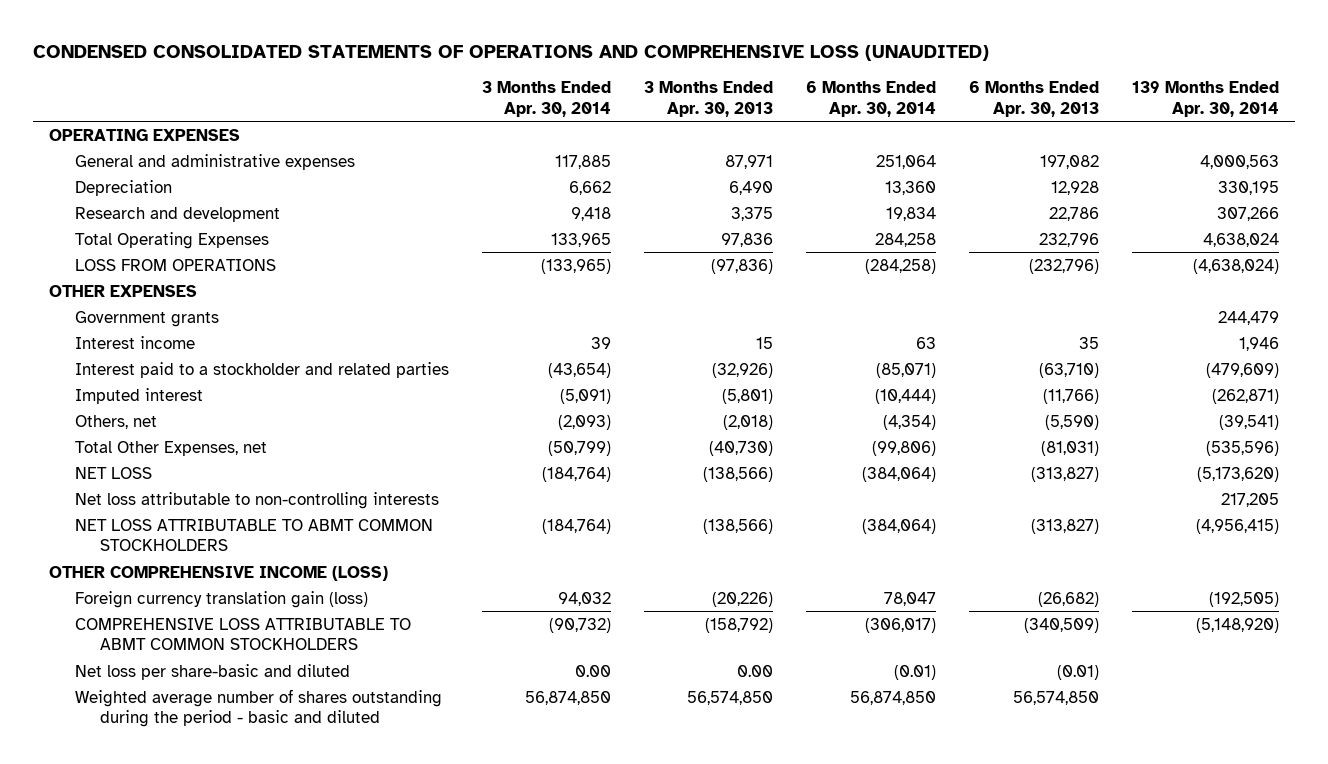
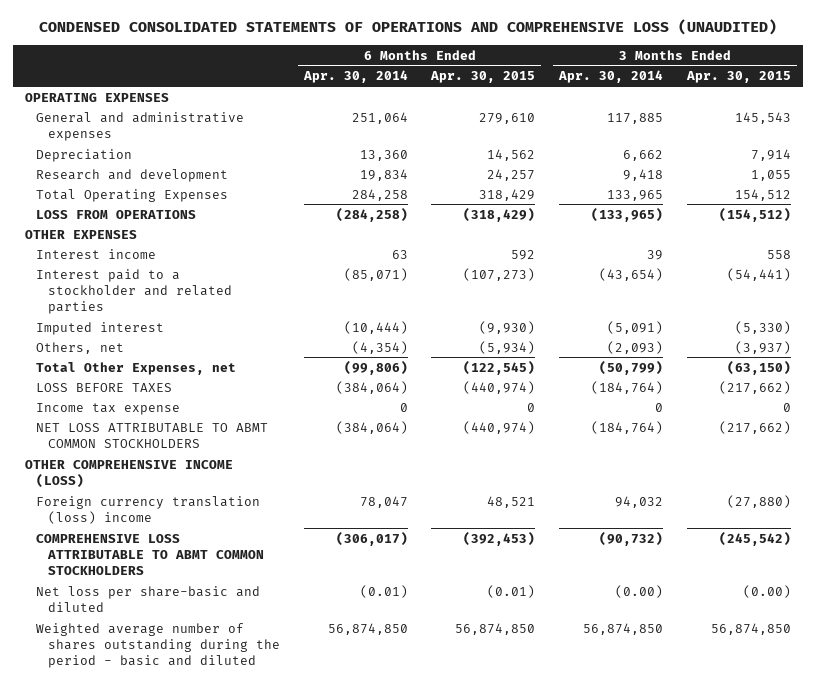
[643,80,773,117] 3 Months Ended Apr. 30, 2013 -> none
[968,80,1099,117] 6 Months Ended Apr. 30, 2013 -> none
[1131,80,1279,117] 139 Months Ended Apr. 30, 2014 -> none
none -> [430,71,536,84] Apr. 30, 2015
none -> [685,71,791,84] Apr. 30, 2015
[74,310,219,327] Government grants -> none
[74,491,439,509] Net loss attributable to non-controlling interests -> none
[74,466,152,479] NET LOSS -> [36,382,173,392] LOSS BEFORE TAXES
none -> [36,402,181,415] Income tax expense
[74,590,368,608] Foreign currency translation gain (loss) -> [36,495,261,524] Foreign currency translation (loss) income
[574,664,611,677] 0.00 -> [615,584,664,598] (0.00)

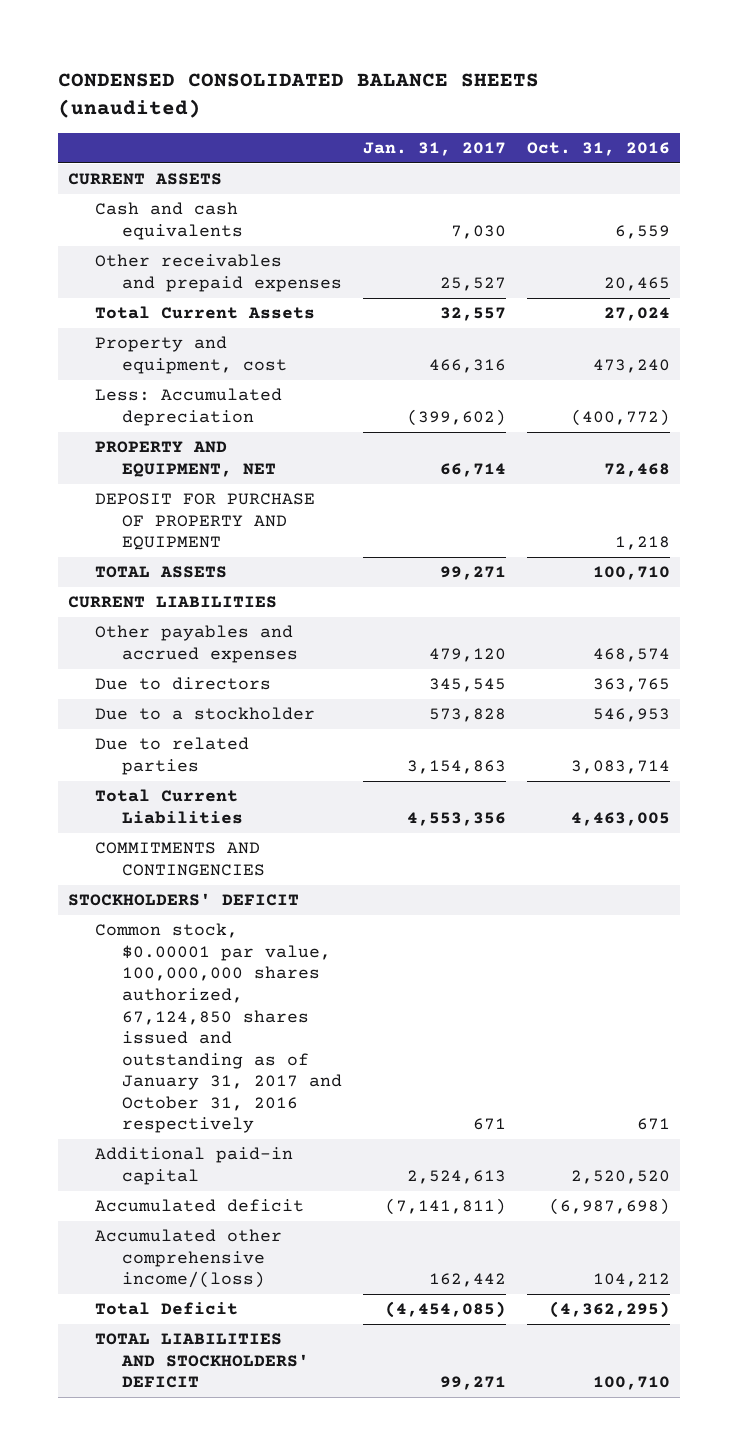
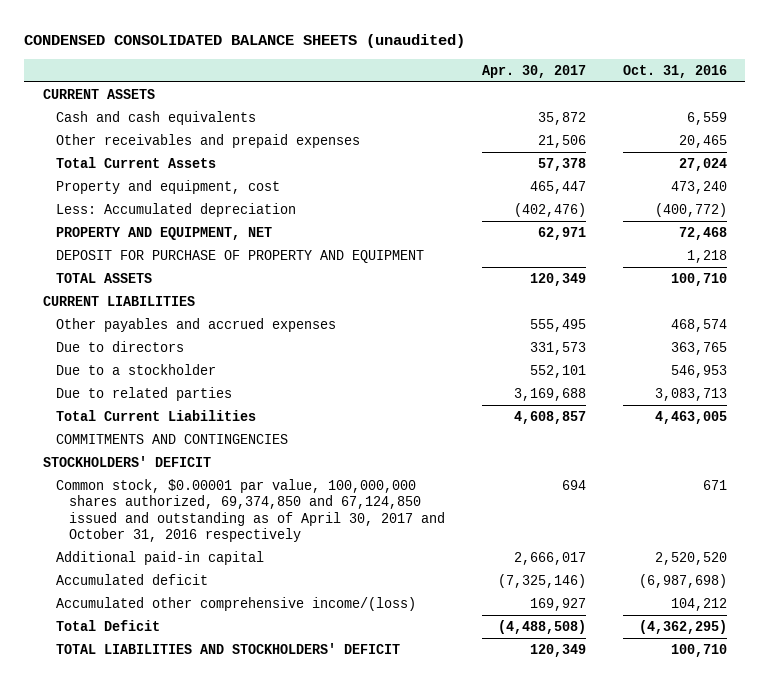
[362,141,506,156] Jan. 31, 2017 -> none
none -> [481,64,586,78] Apr. 30, 2017
[570,759,670,774] 3,083,714 -> [654,388,727,402] 3,083,713
[95,923,342,1134] Common stock, $0.00001 par value, 100,000,000 shares authorized, 67,124,850 shares issued and outstanding as of January 31, 2017 and October 31, 2016 respectively -> [55,479,445,543] Common stock, $0.00001 par value, 100,000,000 shares authorized, 69,374,850 and 67,124,850 issued and outstanding as of April 30, 2017 and October 31, 2016 respectively

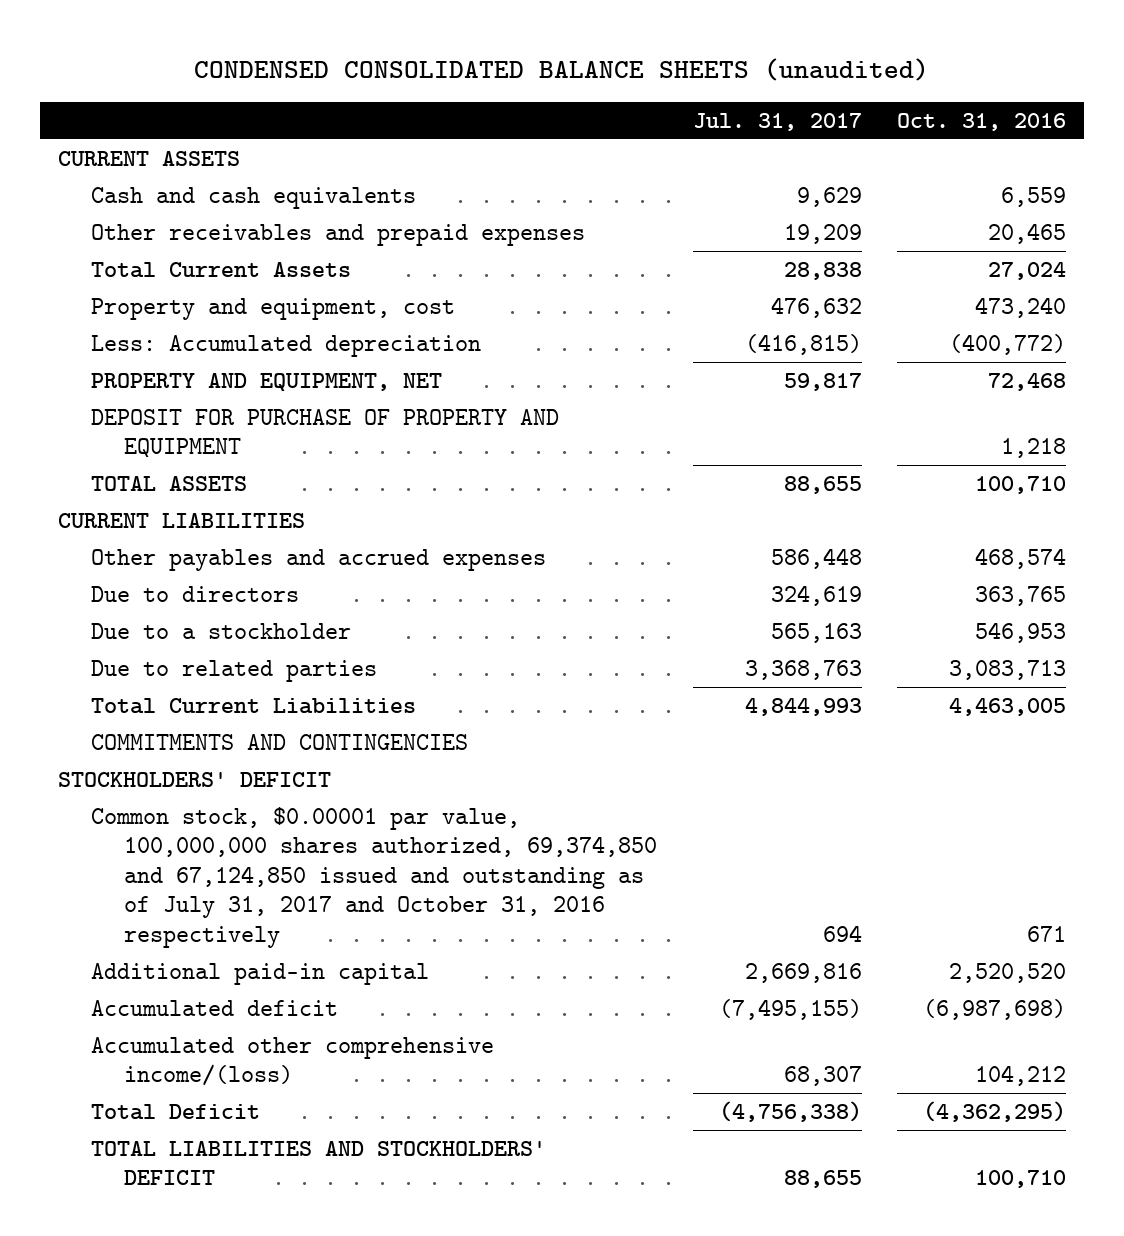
[481,64,586,78] Apr. 30, 2017 -> none
none -> [692,112,862,131] Jul. 31, 2017
[55,479,445,543] Common stock, $0.00001 par value, 100,000,000 shares authorized, 69,374,850 and 67,124,850 issued and outstanding as of April 30, 2017 and October 31, 2016 respectively -> [90,806,657,949] Common stock, $0.00001 par value, 100,000,000 shares authorized, 69,374,850 and 67,124,850 issued and outstanding as of July 31, 2017 and October 31, 2016 respectively

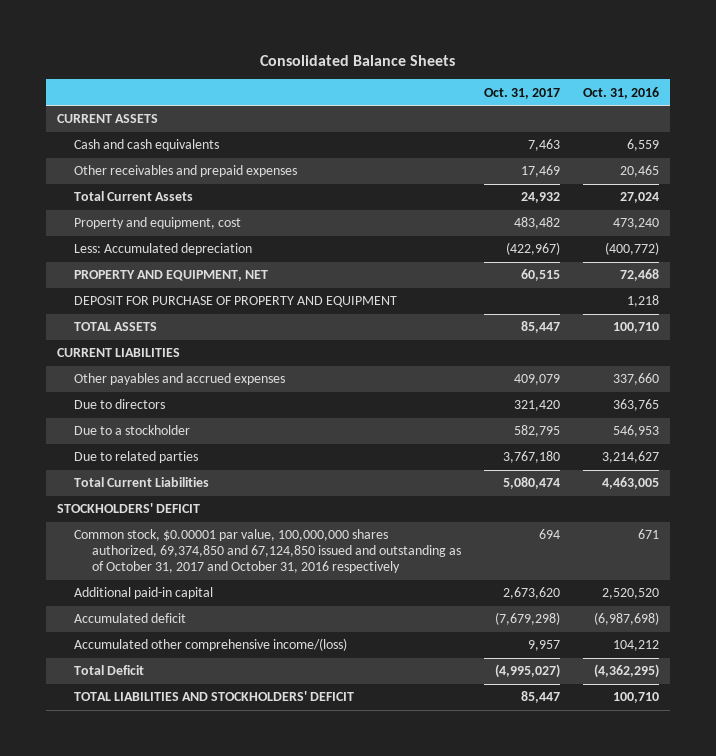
[193,57,929,81] CONDENSED CONSOLIDATED BALANCE SHEETS (unaudited) -> [259,55,455,67] Consolidated Balance Sheets
[692,112,862,131] Jul. 31, 2017 -> none
none -> [483,87,560,99] Oct. 31, 2017
[975,547,1067,569] 468,574 -> [612,373,659,386] 337,660
[949,659,1067,680] 3,083,713 -> [601,451,659,464] 3,214,627
[90,733,468,750] COMMITMENTS AND CONTINGENCIES -> none
[90,806,657,949] Common stock, $0.00001 par value, 100,000,000 shares authorized, 69,374,850 and 67,124,850 issued and outstanding as of July 31, 2017 and October 31, 2016 respectively -> [74,529,461,574] Common stock, $0.00001 par value, 100,000,000 shares authorized, 69,374,850 and 67,124,850 issued and outstanding as of October 31, 2017 and October 31, 2016 respectively

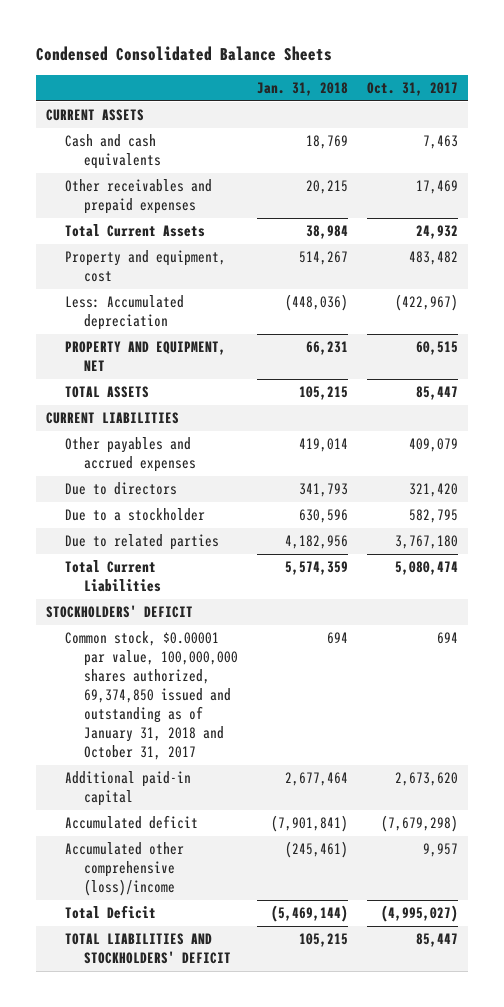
[259,55,455,67] Consolidated Balance Sheets -> [36,45,333,61] Condensed Consolidated Balance Sheets
[582,86,659,99] Oct. 31, 2016 -> none
none -> [257,81,349,96] Jan. 31, 2018
[74,296,398,308] DEPOSIT FOR PURCHASE OF PROPERTY AND EQUIPMENT -> none
[74,529,461,574] Common stock, $0.00001 par value, 100,000,000 shares authorized, 69,374,850 and 67,124,850 issued and outstanding as of October 31, 2017 and October 31, 2016 respectively -> [64,631,239,761] Common stock, $0.00001 par value, 100,000,000 shares authorized, 69,374,850 issued and outstanding as of January 31, 2018 and October 31, 2017
[74,638,348,652] Accumulated other comprehensive income/(loss) -> [64,842,184,897] Accumulated other comprehensive (loss)/income

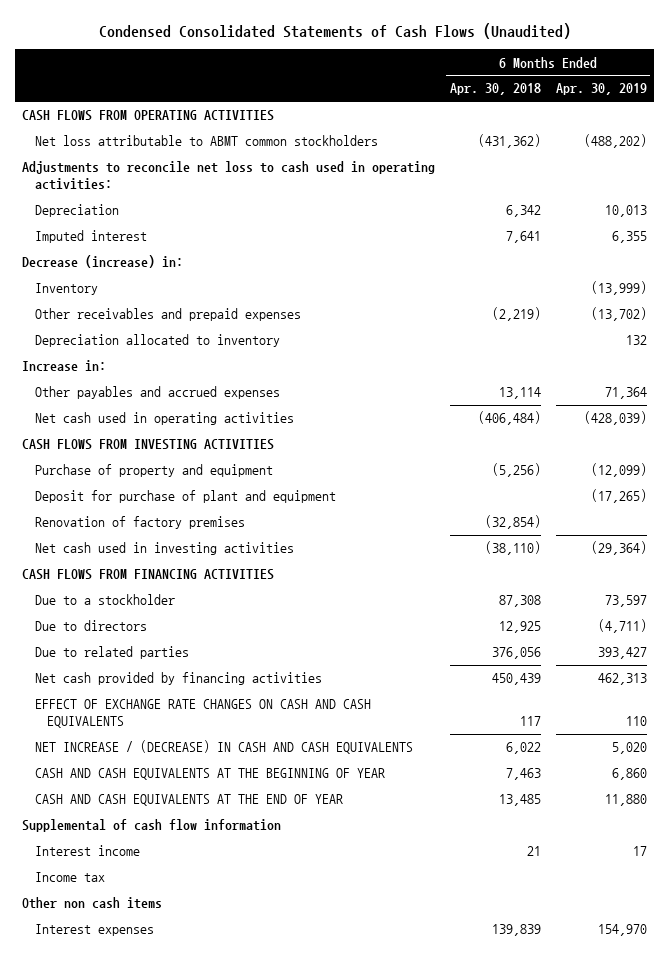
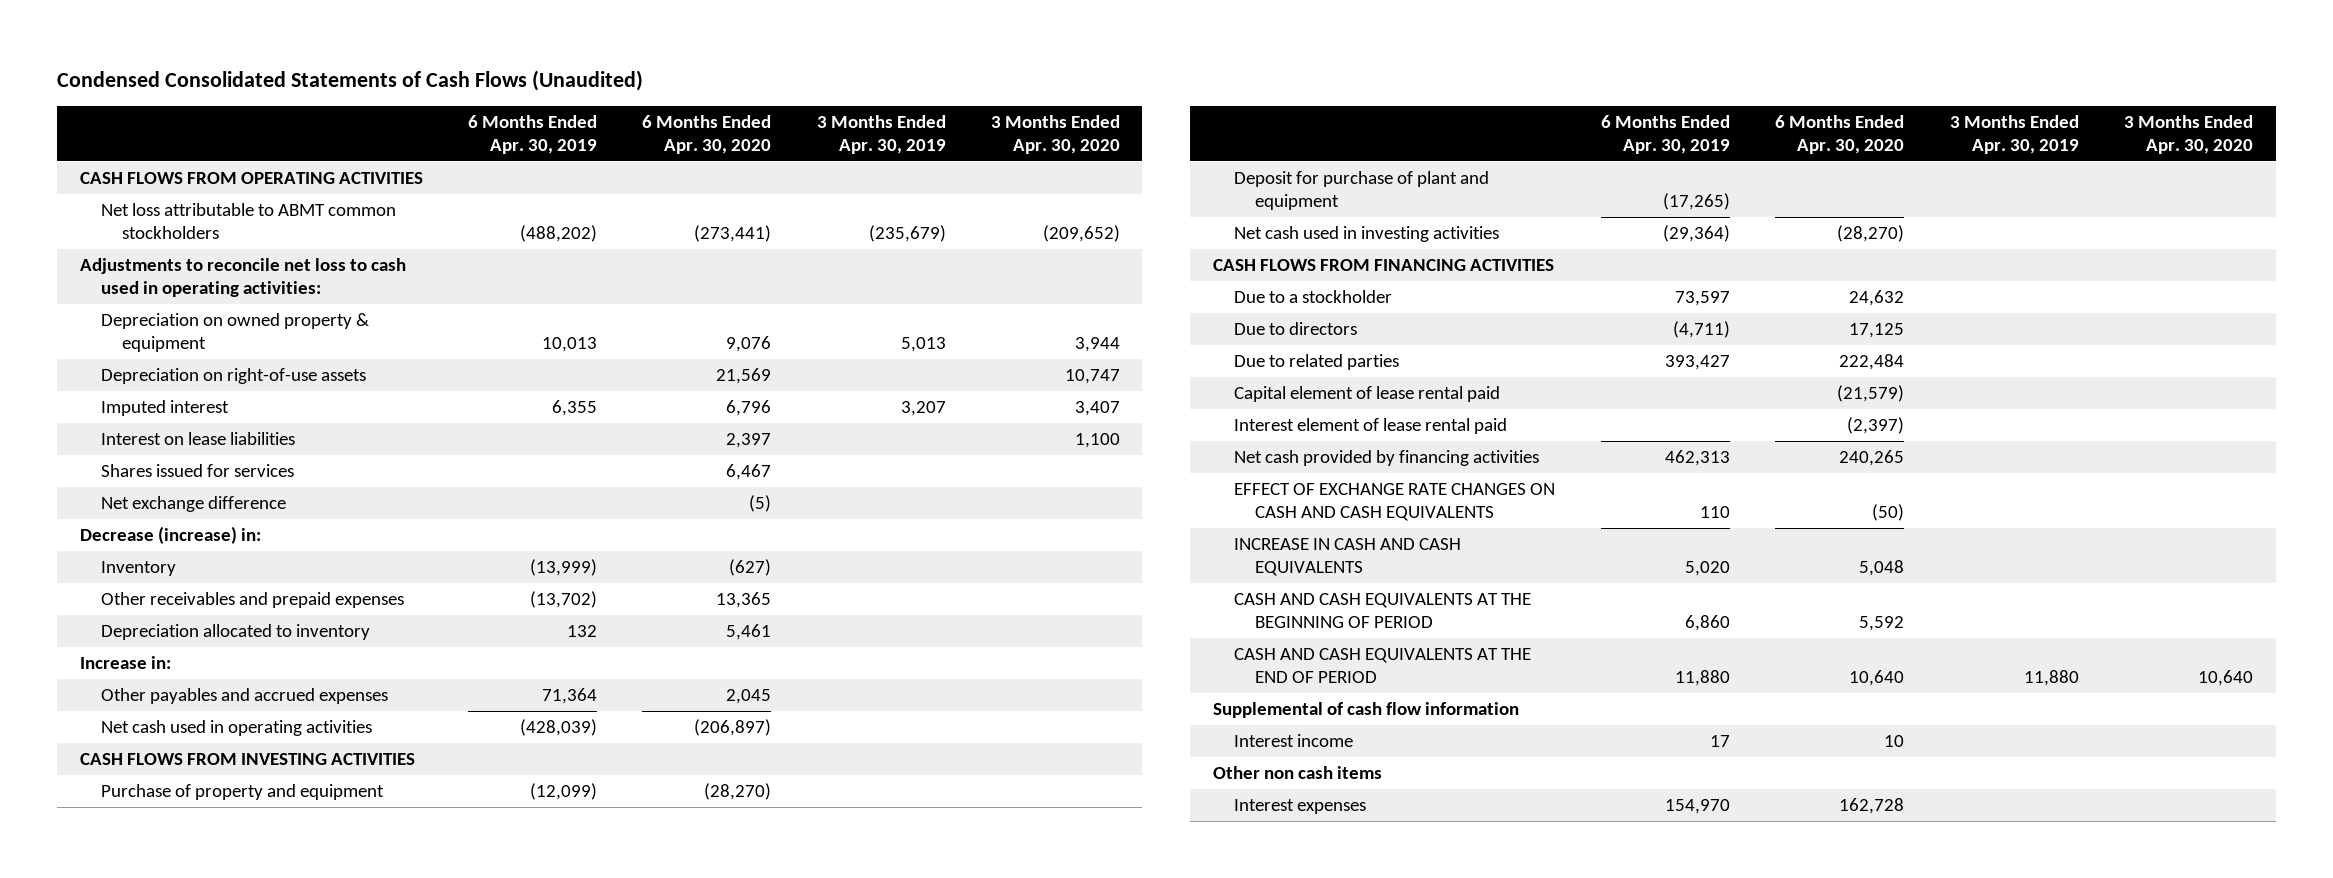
[450,83,542,96] Apr. 30, 2018 -> none
none -> [642,115,772,154] 6 Months Ended Apr. 30, 2020
none -> [816,115,946,154] 3 Months Ended Apr. 30, 2019
none -> [990,115,1120,154] 3 Months Ended Apr. 30, 2020
[34,204,119,218] Depreciation -> [101,313,370,352] Depreciation on owned property & equipment
none -> [101,368,367,385] Depreciation on right-of-use assets
none -> [101,432,296,446] Interest on lease liabilities
none -> [101,464,295,478] Shares issued for services
none -> [101,496,287,513] Net exchange difference
[34,516,245,530] Renovation of factory premises -> none
none -> [1234,386,1501,403] Capital element of lease rental paid
none -> [1234,418,1508,435] Interest element of lease rental paid
[34,740,413,755] NET INCREASE / (DECREASE) IN CASH AND CASH EQUIVALENTS -> [1234,538,1462,576] INCREASE IN CASH AND CASH EQUIVALENTS
[34,768,385,781] CASH AND CASH EQUIVALENTS AT THE BEGINNING OF YEAR -> [1234,593,1532,628] CASH AND CASH EQUIVALENTS AT THE BEGINNING OF PERIOD
[34,794,343,807] CASH AND CASH EQUIVALENTS AT THE END OF YEAR -> [1234,648,1532,683] CASH AND CASH EQUIVALENTS AT THE END OF PERIOD
[34,872,105,883] Income tax -> none

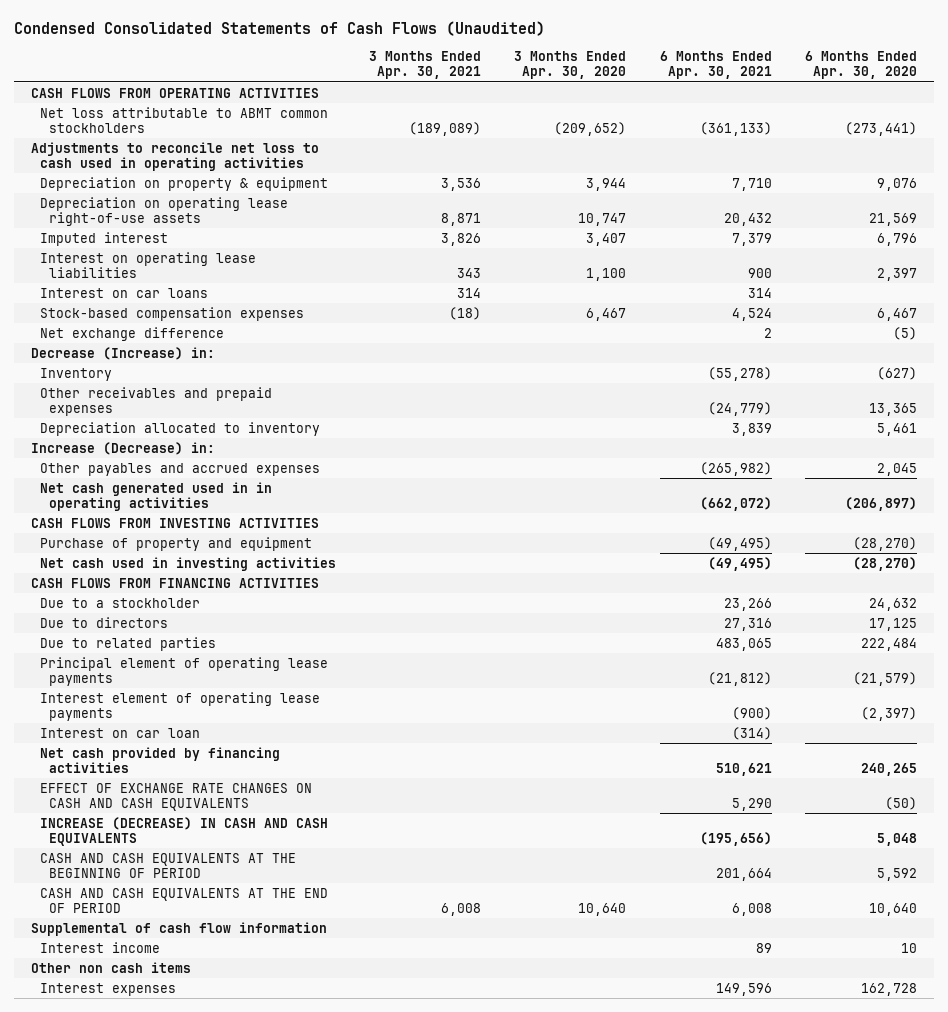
[468,115,598,154] 6 Months Ended Apr. 30, 2019 -> none
[816,115,946,154] 3 Months Ended Apr. 30, 2019 -> none
none -> [369,50,482,79] 3 Months Ended Apr. 30, 2021
none -> [659,50,772,79] 6 Months Ended Apr. 30, 2021
[79,258,406,297] Adjustments to reconcile net loss to cash used in operating activities: -> [30,141,319,171] Adjustments to reconcile net loss to cash used in operating activities
[101,313,370,352] Depreciation on owned property & equipment -> [39,176,328,191] Depreciation on property & equipment
[101,368,367,385] Depreciation on right-of-use assets -> [39,196,288,226] Depreciation on operating lease right-of-use assets
[101,464,295,478] Shares issued for services -> none
[101,432,296,446] Interest on lease liabilities -> [39,251,256,278] Interest on operating lease liabilities
none -> [39,287,208,298] Interest on car loans
none -> [39,306,304,321] Stock-based compensation expenses
[79,526,261,545] Decrease (increase) in: -> [30,346,215,360] Decrease (Increase) in:
[79,656,171,670] Increase in: -> [30,441,215,455] Increase (Decrease) in:
[101,720,373,737] Net cash used in operating activities -> [39,481,272,511] Net cash generated used in in operating activities
[1234,171,1490,210] Deposit for purchase of plant and equipment -> none
[1234,386,1501,403] Capital element of lease rental paid -> [39,656,328,686] Principal element of operating lease payments
[1234,418,1508,435] Interest element of lease rental paid -> [39,691,320,721] Interest element of operating lease payments
none -> [39,727,200,738] Interest on car loan
[1234,538,1462,576] INCREASE IN CASH AND CASH EQUIVALENTS -> [39,816,328,846] INCREASE (DECREASE) IN CASH AND CASH EQUIVALENTS

